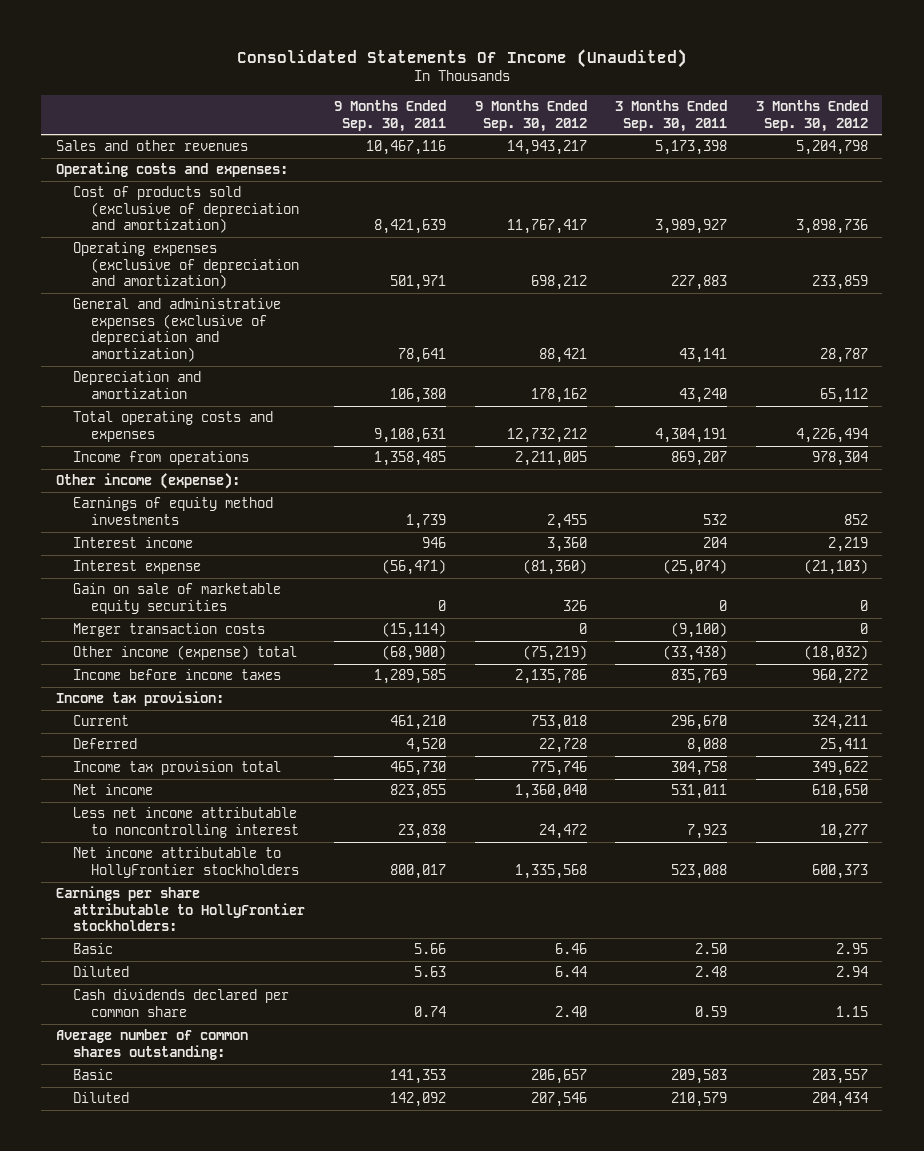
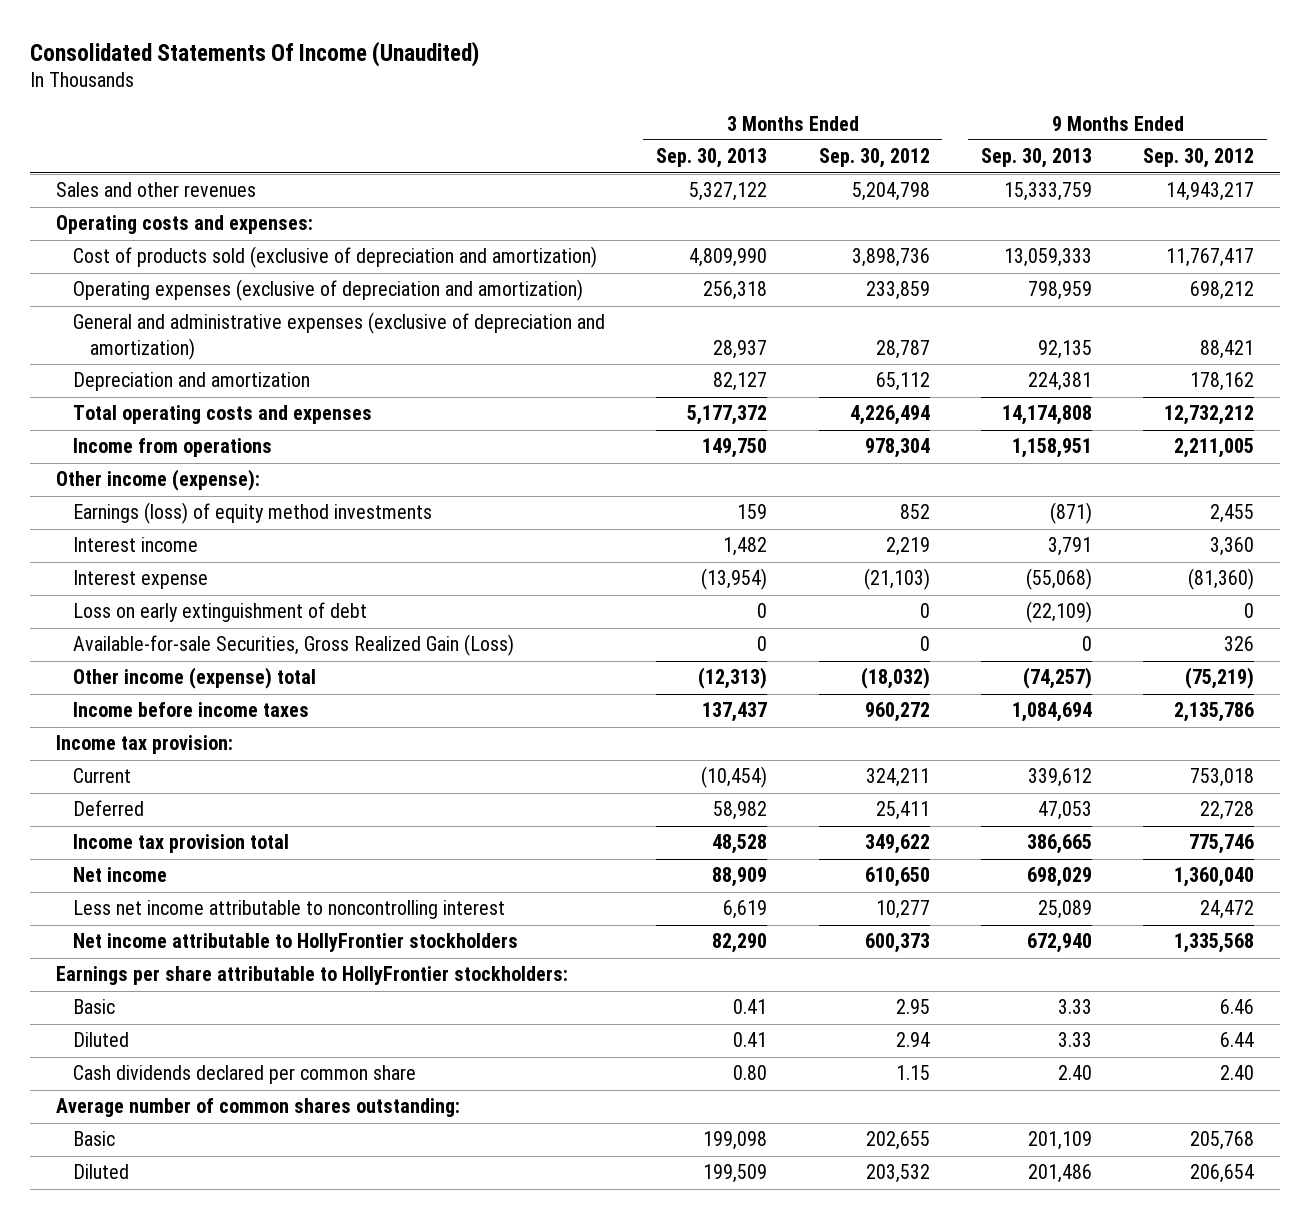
[334,100,447,132] 9 Months Ended Sep. 30, 2011 -> none
[615,100,728,132] 3 Months Ended Sep. 30, 2011 -> none
none -> [656,148,768,169] Sep. 30, 2013
none -> [980,148,1092,169] Sep. 30, 2013
[73,497,274,525] Earnings of equity method investments -> [72,502,432,525] Earnings (loss) of equity method investments
[73,623,266,638] Merger transaction costs -> none
none -> [72,602,367,623] Loss on early extinguishment of debt
[73,583,282,614] Gain on sale of marketable equity securities -> [72,634,514,657] Available-for-sale Securities, Gross Realized Gain (Loss)
[530,1069,587,1085] 206,657 -> [1190,1131,1255,1151] 205,768
[812,1069,869,1085] 203,557 -> [865,1131,930,1151] 202,655
[530,1092,587,1108] 207,546 -> [1190,1164,1255,1184] 206,654
[812,1092,869,1108] 204,434 -> [865,1164,930,1184] 203,532

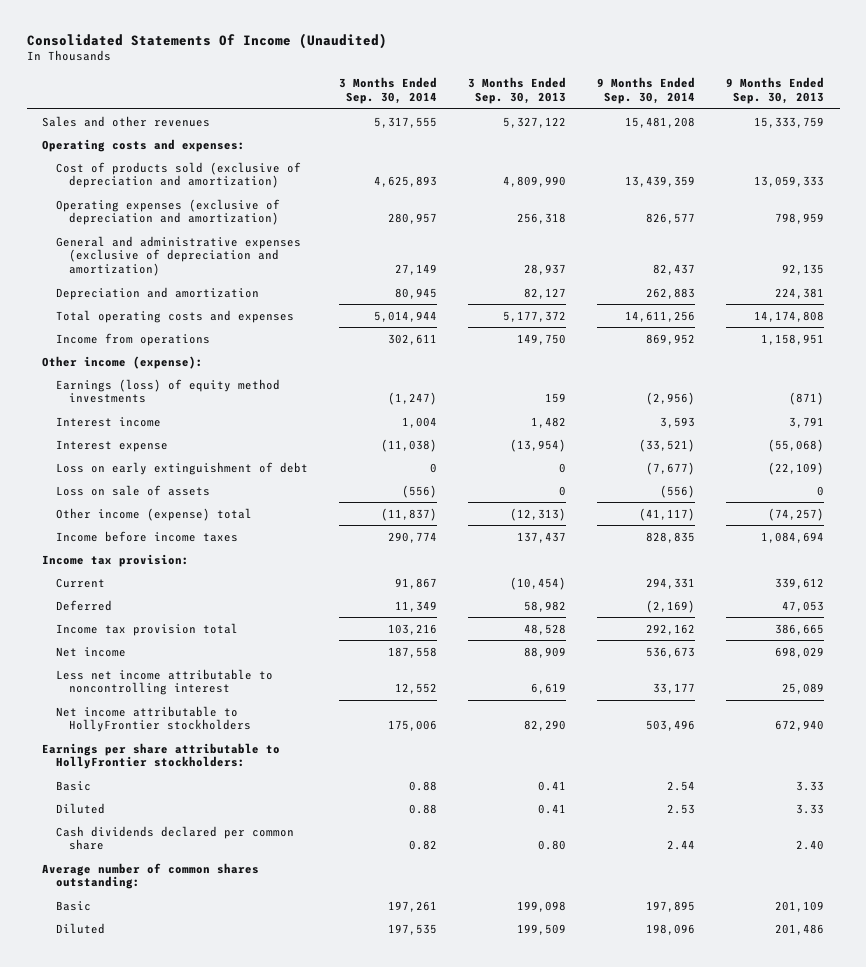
[818,148,930,169] Sep. 30, 2012 -> none
[1143,148,1255,169] Sep. 30, 2012 -> none
none -> [338,77,437,105] 3 Months Ended Sep. 30, 2014
none -> [597,77,696,105] 9 Months Ended Sep. 30, 2014
[72,634,514,657] Available-for-sale Securities, Gross Realized Gain (Loss) -> none
none -> [55,484,210,496] Loss on sale of assets

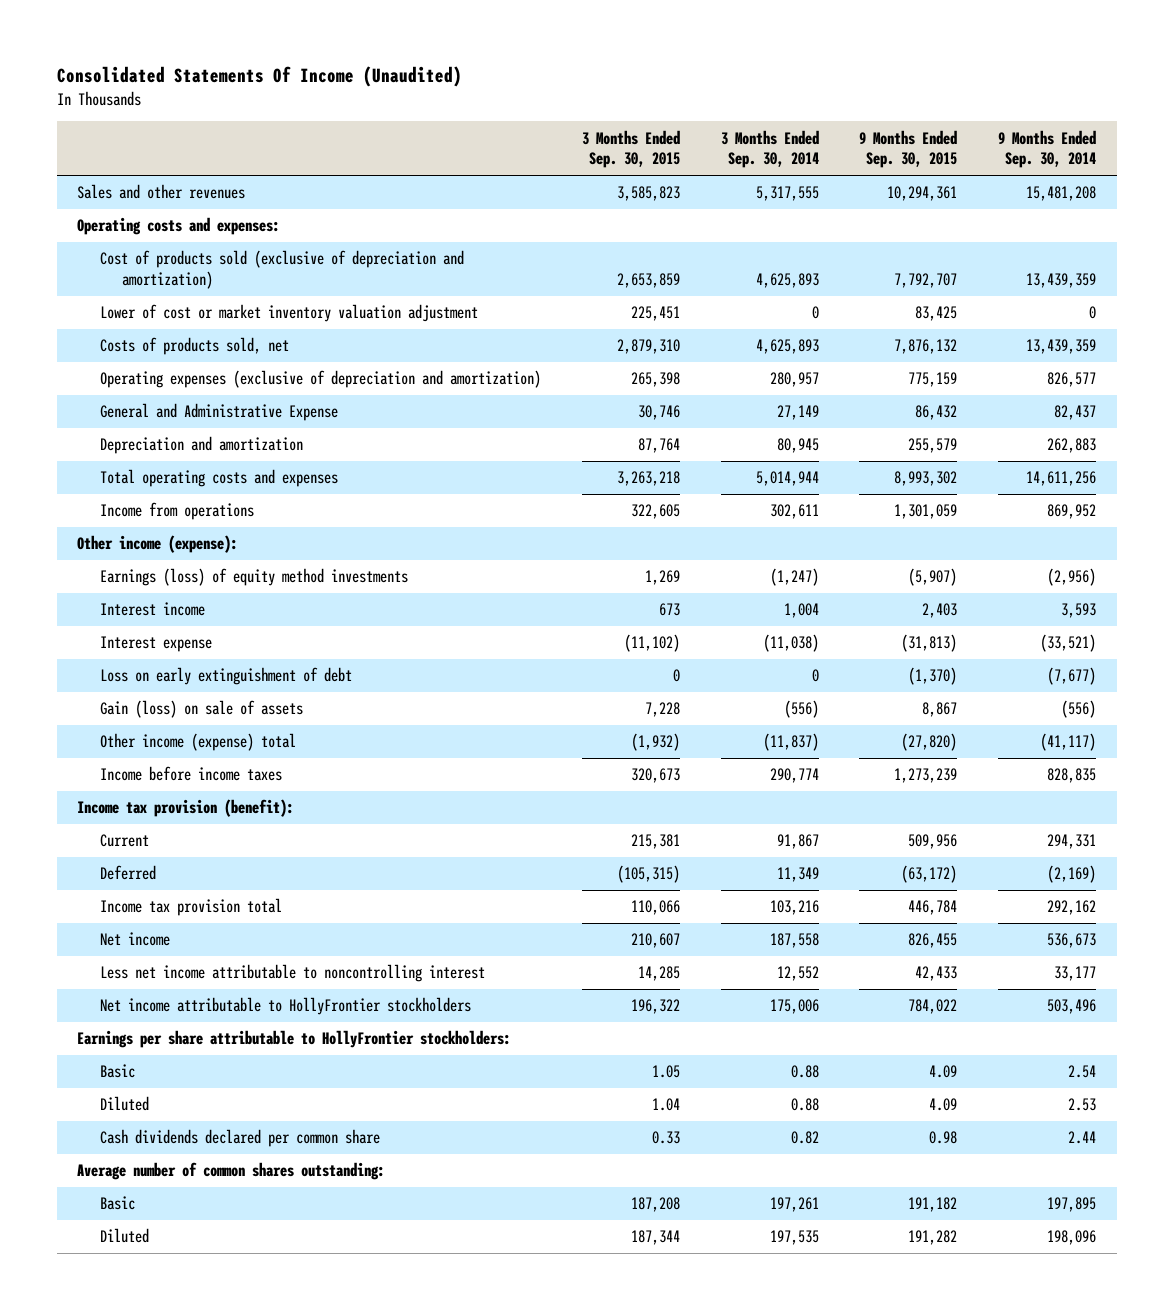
[467,77,566,105] 3 Months Ended Sep. 30, 2013 -> none
[726,77,825,105] 9 Months Ended Sep. 30, 2013 -> none
none -> [581,129,680,169] 3 Months Ended Sep. 30, 2015
none -> [859,129,958,169] 9 Months Ended Sep. 30, 2015
none -> [99,304,478,323] Lower of cost or market inventory valuation adjustment
none -> [99,337,289,356] Costs of products sold, net
[55,235,301,277] General and administrative expenses (exclusive of depreciation and amortization) -> [99,403,338,422] General and Administrative Expense
[55,484,210,496] Loss on sale of assets -> [99,700,303,719] Gain (loss) on sale of assets
[42,553,190,567] Income tax provision: -> [77,799,295,818] Income tax provision (benefit):

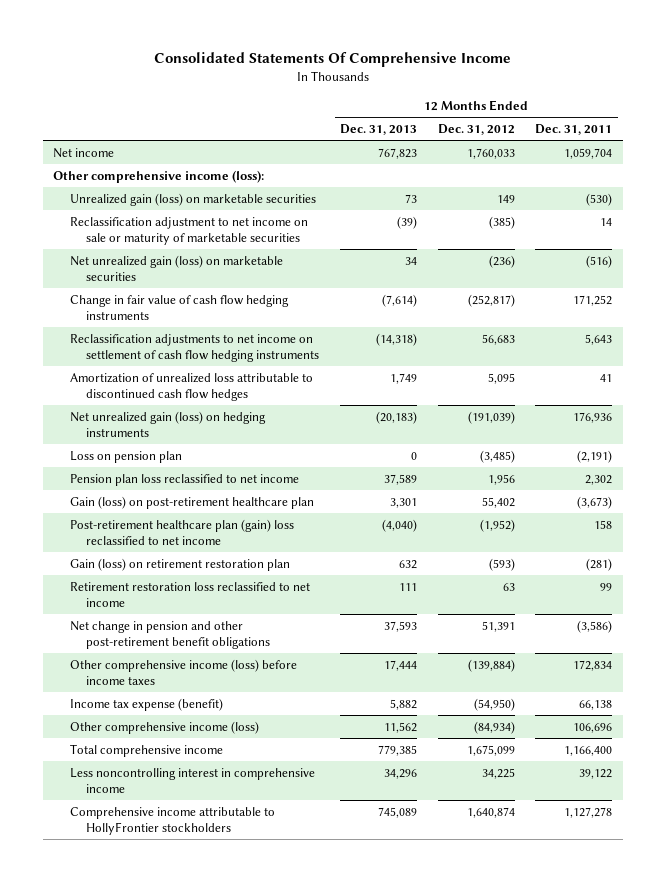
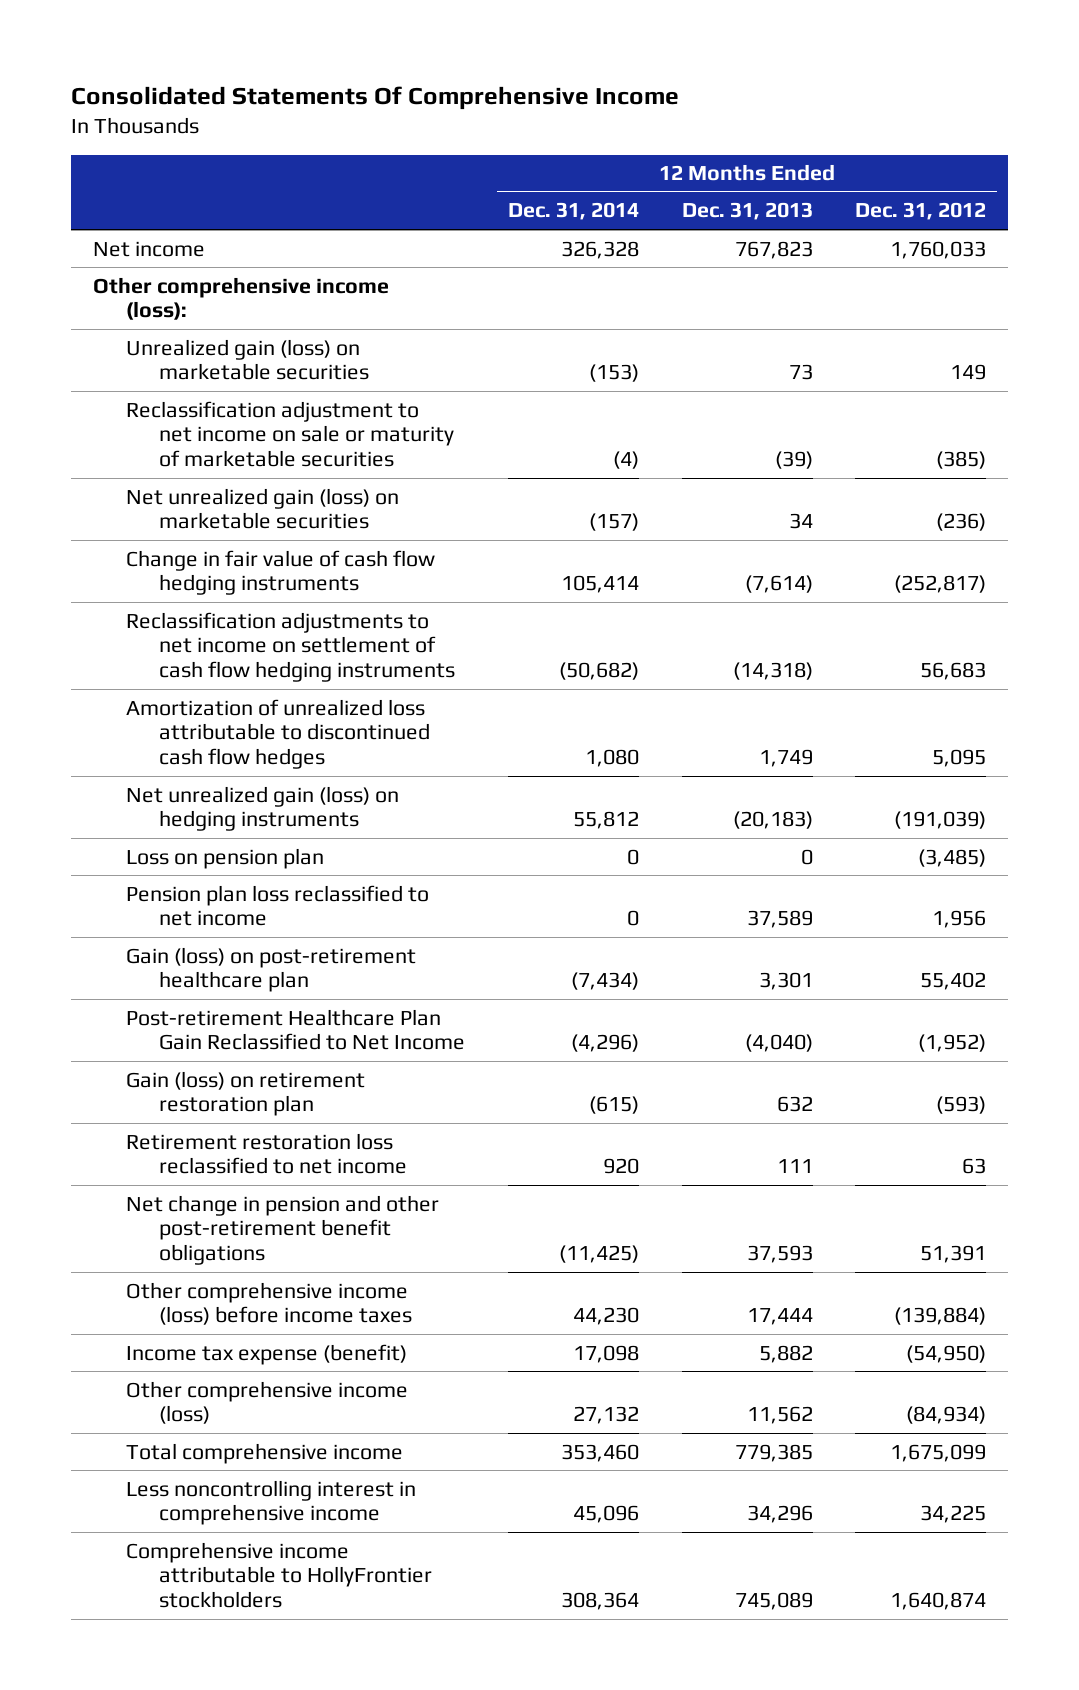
[535,124,613,136] Dec. 31, 2011 -> none
none -> [507,202,639,221] Dec. 31, 2014
[69,518,294,545] Post-retirement healthcare plan (gain) loss reclassified to net income -> [125,1008,465,1051] Post-retirement Healthcare Plan Gain Reclassified to Net Income

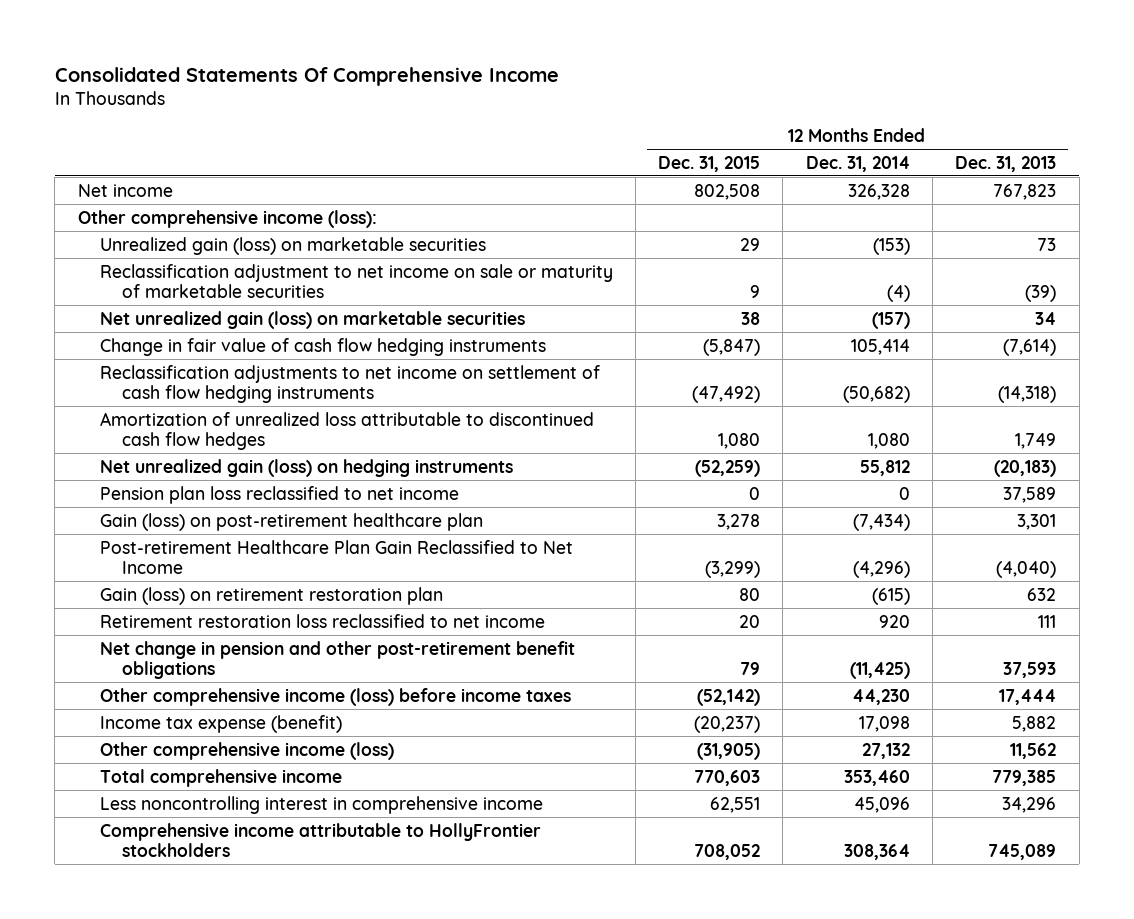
[855,202,987,221] Dec. 31, 2012 -> none
none -> [658,155,761,172] Dec. 31, 2015
[125,847,324,869] Loss on pension plan -> none

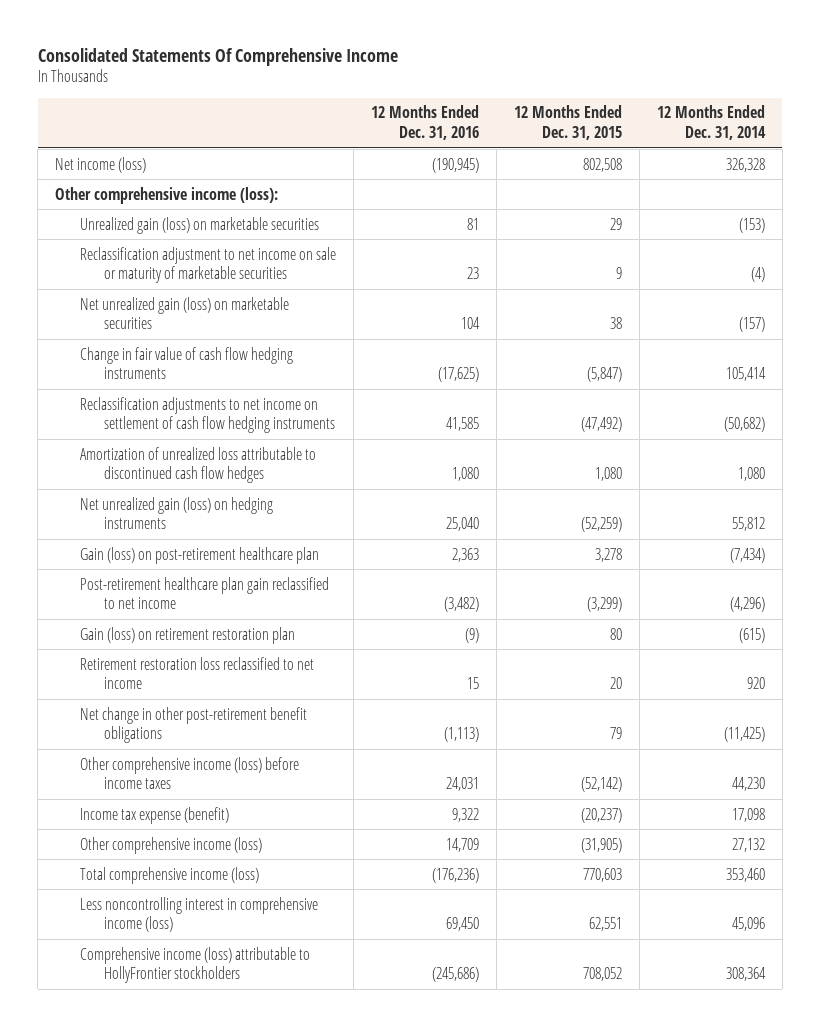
[955,155,1057,172] Dec. 31, 2013 -> none
none -> [370,105,479,141] 12 Months Ended Dec. 31, 2016
[77,183,173,197] Net income -> [55,156,147,173] Net income (loss)
[99,485,459,504] Pension plan loss reclassified to net income -> none
[99,539,573,574] Post-retirement Healthcare Plan Gain Reclassified to Net Income -> [79,576,329,610] Post-retirement healthcare plan gain reclassified to net income
[99,640,575,679] Net change in pension and other post-retirement benefit obligations -> [79,706,307,744] Net change in other post-retirement benefit obligations
[99,768,342,787] Total comprehensive income -> [79,866,259,884] Total comprehensive income (loss)
[99,795,543,814] Less noncontrolling interest in comprehensive income -> [79,896,318,933] Less noncontrolling interest in comprehensive income (loss)
[99,822,541,857] Comprehensive income attributable to HollyFrontier stockholders -> [79,946,310,984] Comprehensive income (loss) attributable to HollyFrontier stockholders

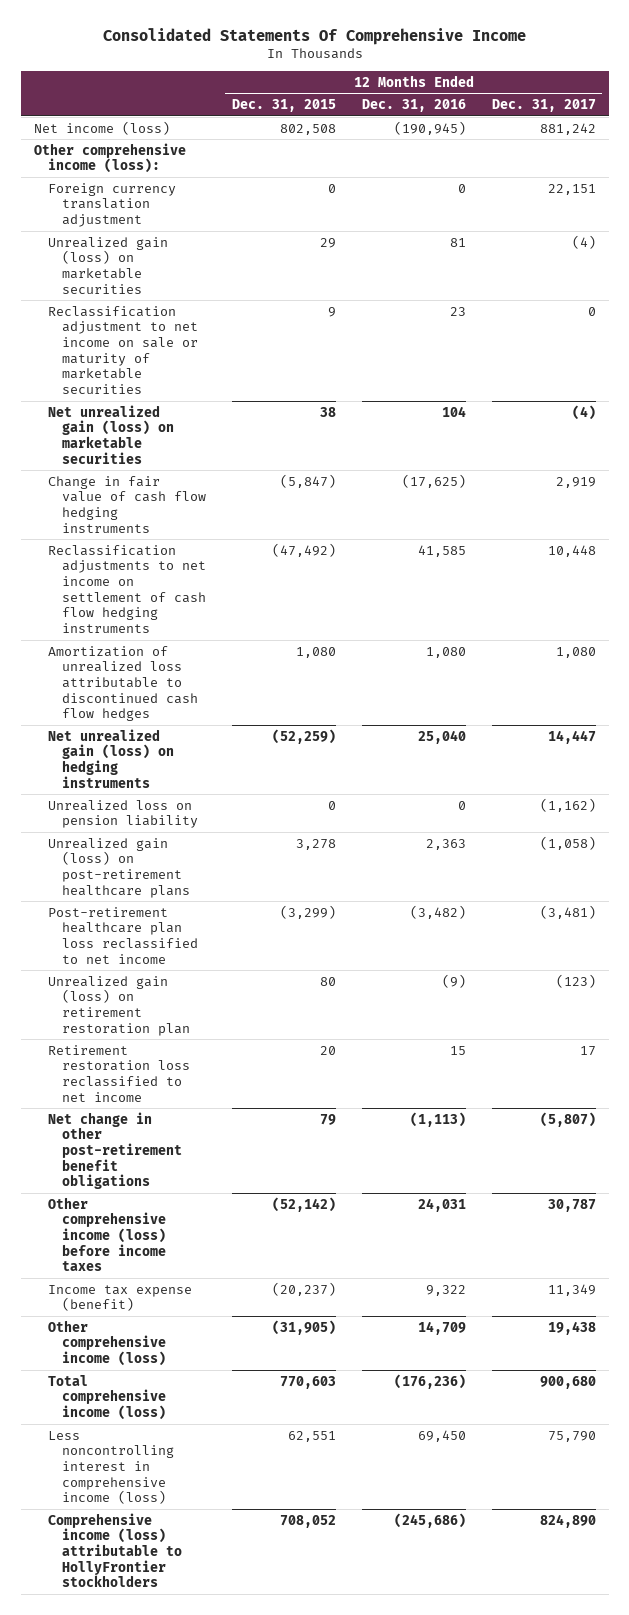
[656,105,766,141] 12 Months Ended Dec. 31, 2014 -> none
none -> [491,99,596,113] Dec. 31, 2017
none -> [47,182,176,228] Foreign currency translation adjustment
none -> [47,799,198,829] Unrealized loss on pension liability
[79,546,319,564] Gain (loss) on post-retirement healthcare plan -> [47,837,190,898] Unrealized gain (loss) on post-retirement healthcare plans
[79,576,329,610] Post-retirement healthcare plan gain reclassified to net income -> [47,906,198,964] Post-retirement healthcare plan loss reclassified to net income
[79,626,295,644] Gain (loss) on retirement restoration plan -> [47,975,190,1036] Unrealized gain (loss) on retirement restoration plan

